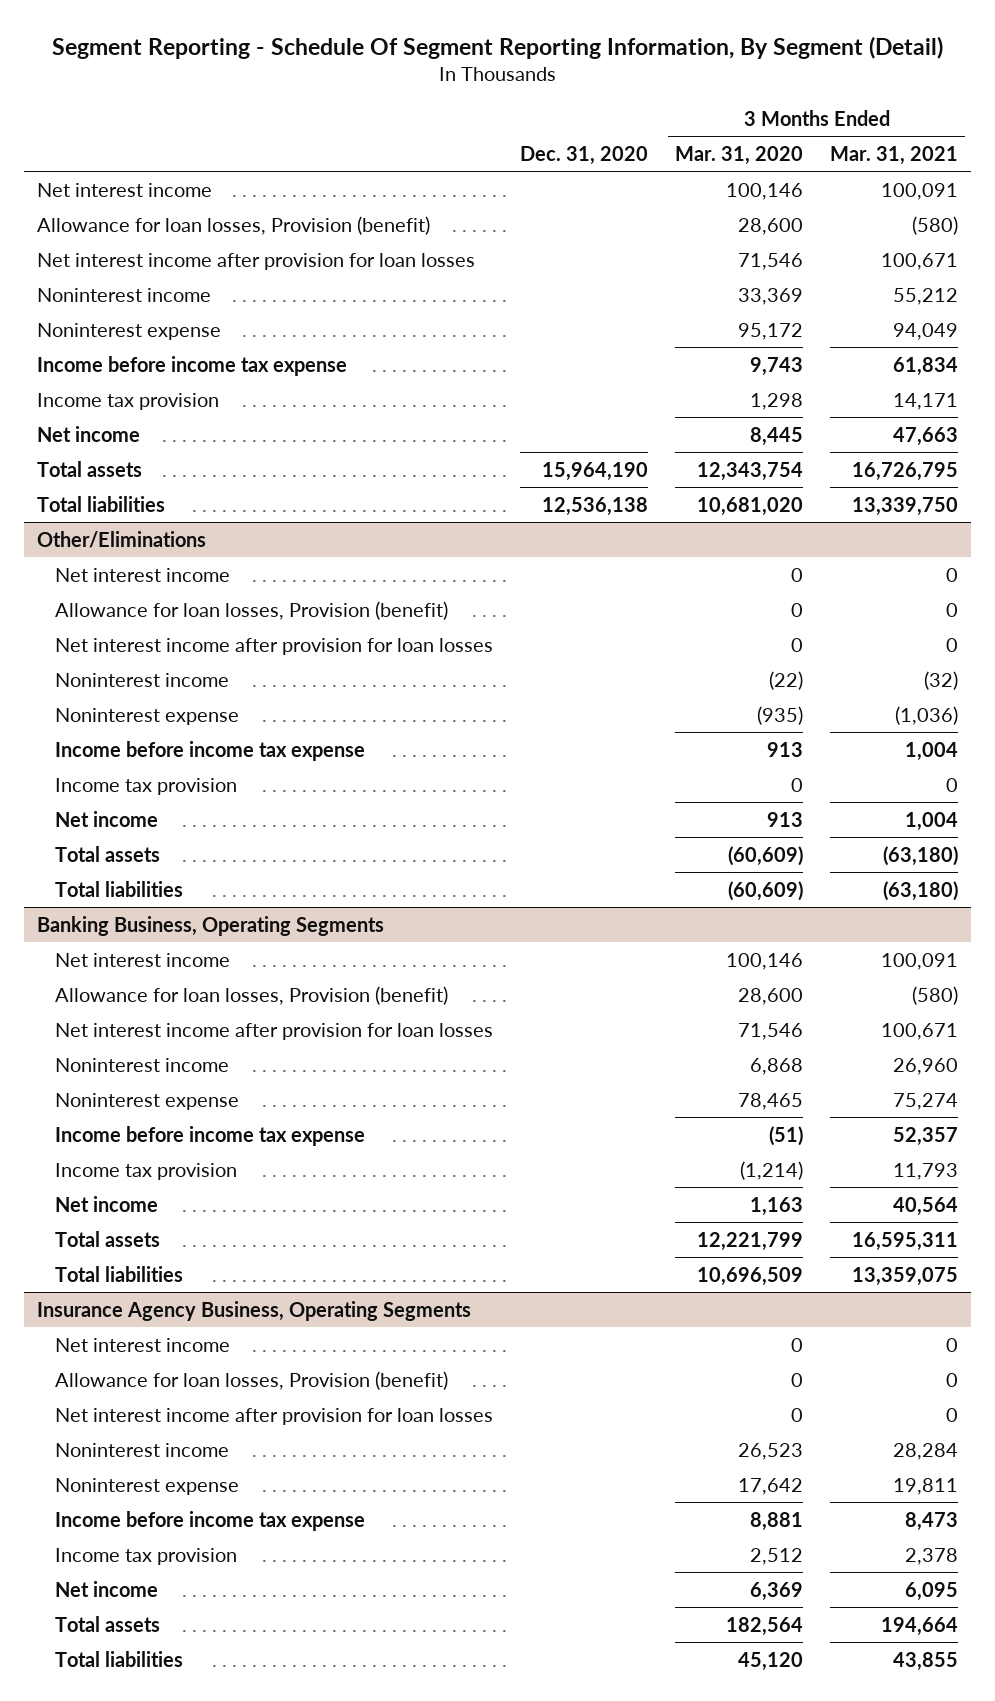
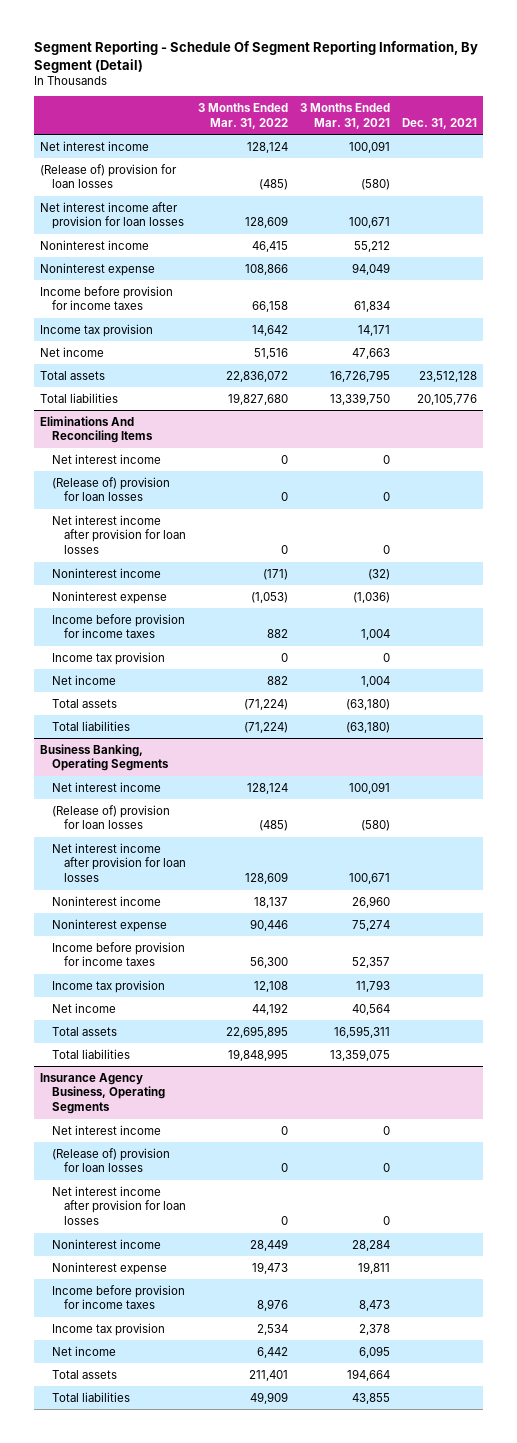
[520,146,649,166] Dec. 31, 2020 -> none
[675,146,804,166] Mar. 31, 2020 -> none
none -> [197,103,288,129] 3 Months Ended Mar. 31, 2022
none -> [401,117,477,129] Dec. 31, 2021
[37,215,431,235] Allowance for loan losses, Provision (benefit) -> [40,163,178,189] (Release of) provision for loan losses
[37,355,348,376] Income before income tax expense -> [40,285,174,311] Income before provision for income taxes
[37,530,207,548] Other/Eliminations -> none
none -> [40,415,153,444] Eliminations And Reconciling Items
[55,600,449,620] Allowance for loan losses, Provision (benefit) -> [51,476,170,502] (Release of) provision for loan losses
[55,740,366,761] Income before income tax expense -> [51,613,185,639] Income before provision for income taxes
[37,915,385,936] Banking Business, Operating Segments -> [40,743,169,772] Business Banking, Operating Segments
[55,985,449,1005] Allowance for loan losses, Provision (benefit) -> [51,804,170,830] (Release of) provision for loan losses
[55,1125,366,1146] Income before income tax expense -> [51,941,185,967] Income before provision for income taxes
[55,1370,449,1390] Allowance for loan losses, Provision (benefit) -> [51,1147,170,1173] (Release of) provision for loan losses
[55,1510,366,1531] Income before income tax expense -> [51,1284,185,1310] Income before provision for income taxes

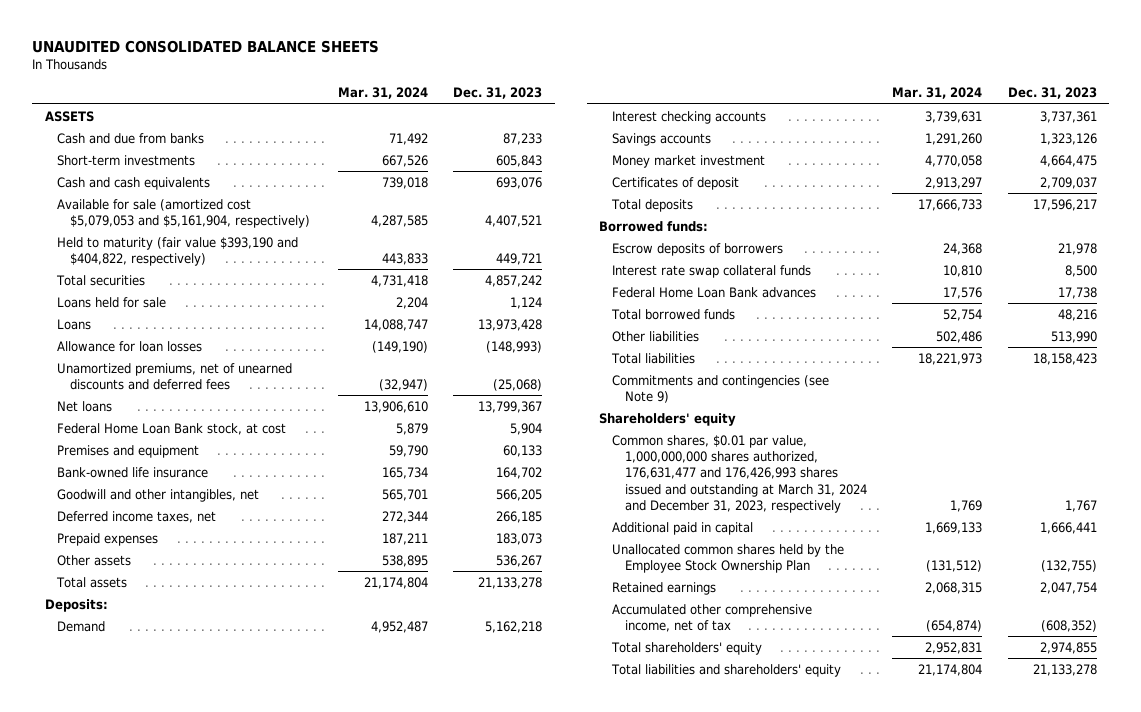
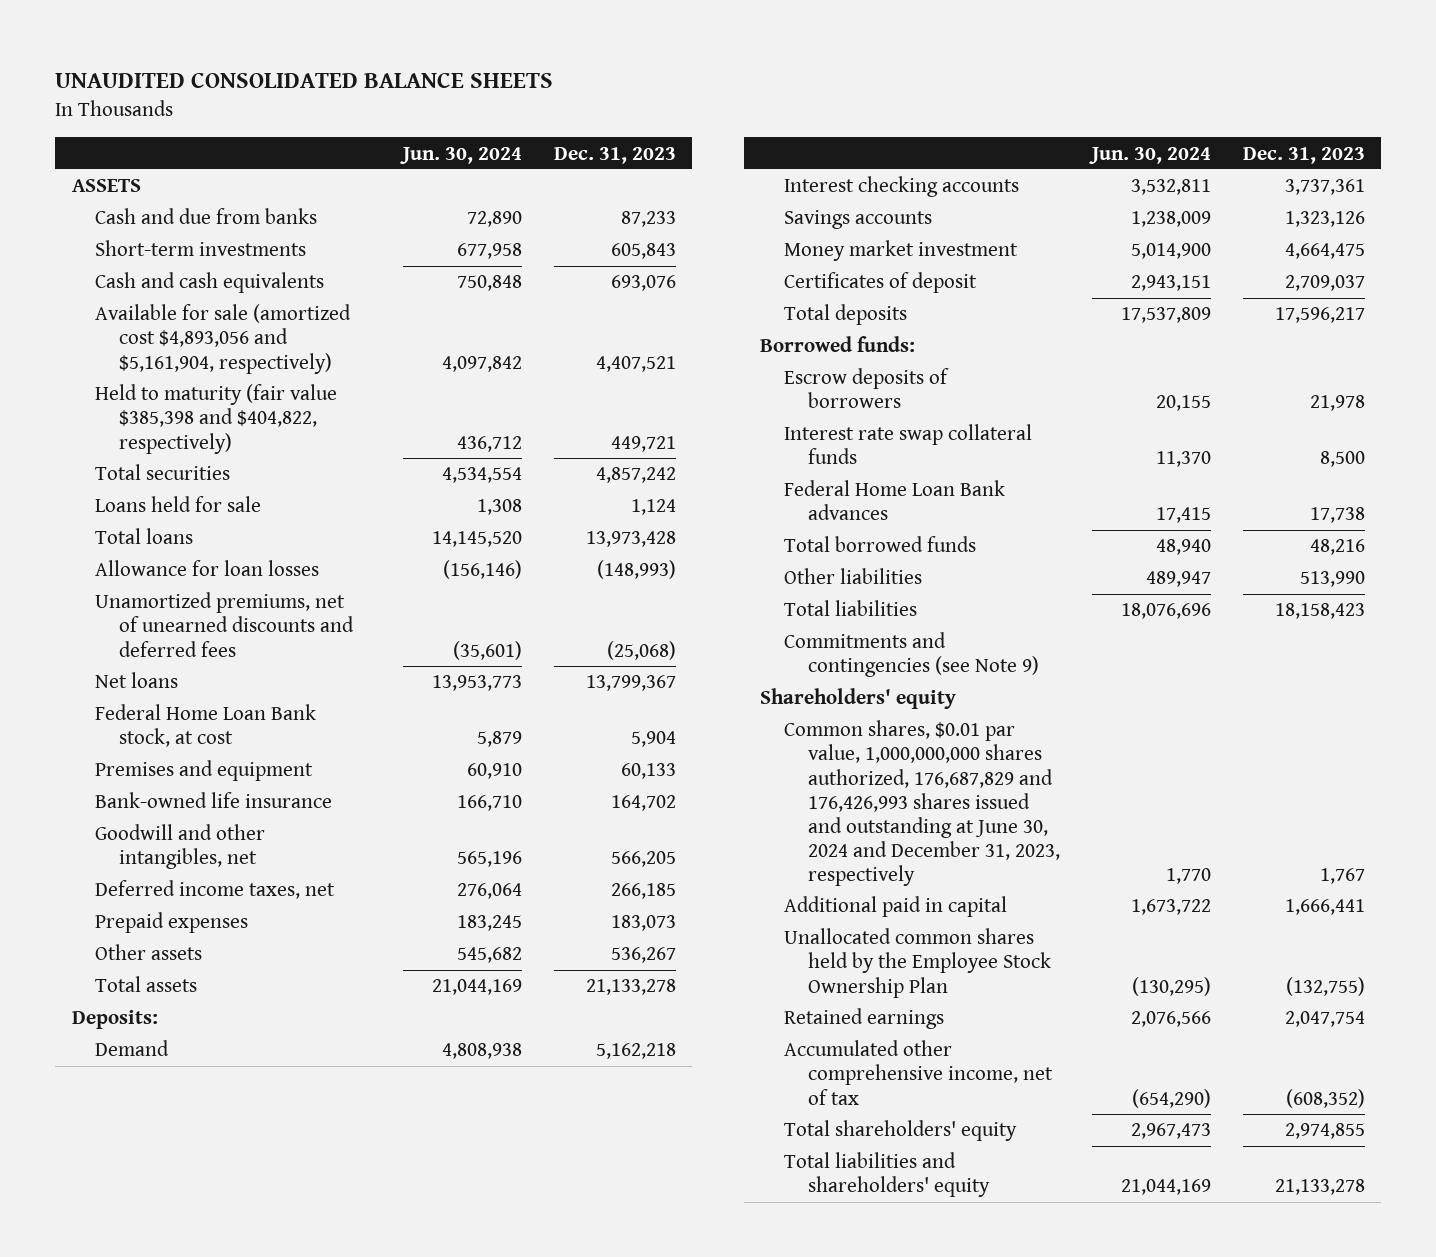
[337,87,428,100] Mar. 31, 2024 -> none
none -> [399,146,522,164] Jun. 30, 2024
[57,198,311,228] Available for sale (amortized cost $5,079,053 and $5,161,904, respectively) -> [95,304,352,374] Available for sale (amortized cost $4,893,056 and $5,161,904, respectively)
[57,236,299,266] Held to maturity (fair value $393,190 and $404,822, respectively) -> [95,384,338,454] Held to maturity (fair value $385,398 and $404,822, respectively)
[57,318,92,330] Loans -> [95,528,194,545] Total loans
[612,434,868,513] Common shares, $0.01 par value, 1,000,000,000 shares authorized, 176,631,477 and 176,426,993 shares issued and outstanding at March 31, 2024 and December 31, 2023, respectively -> [784,720,1060,887] Common shares, $0.01 par value, 1,000,000,000 shares authorized, 176,687,829 and 176,426,993 shares issued and outstanding at June 30, 2024 and December 31, 2023, respectively

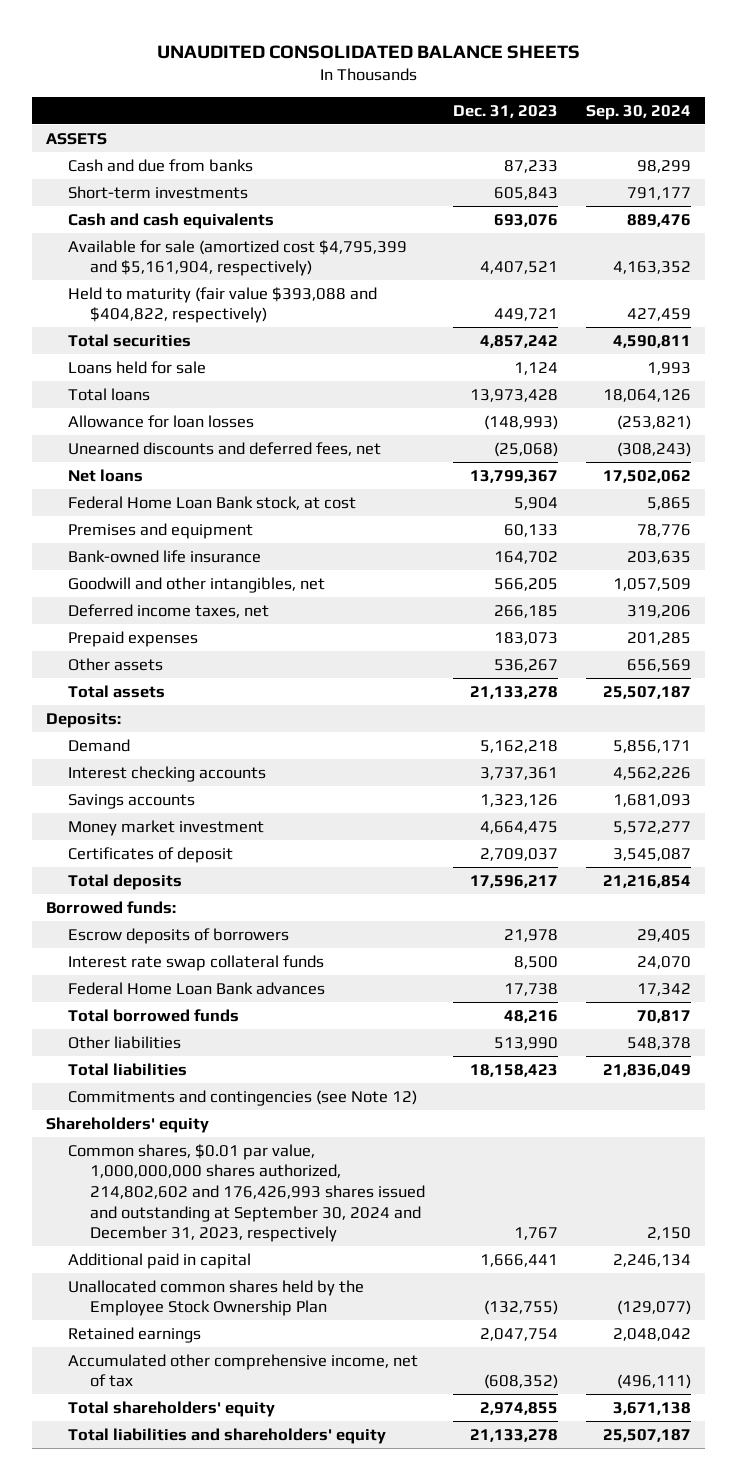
[399,146,522,164] Jun. 30, 2024 -> none
none -> [586,104,692,120] Sep. 30, 2024
[95,304,352,374] Available for sale (amortized cost $4,893,056 and $5,161,904, respectively) -> [68,239,408,277] Available for sale (amortized cost $4,795,399 and $5,161,904, respectively)
[95,384,338,454] Held to maturity (fair value $385,398 and $404,822, respectively) -> [68,286,378,324] Held to maturity (fair value $393,088 and $404,822, respectively)
[95,592,354,657] Unamortized premiums, net of unearned discounts and deferred fees -> [68,441,382,456] Unearned discounts and deferred fees, net
[784,632,1039,678] Commitments and contingencies (see Note 9) -> [68,1089,418,1106] Commitments and contingencies (see Note 12)
[784,720,1060,887] Common shares, $0.01 par value, 1,000,000,000 shares authorized, 176,687,829 and 176,426,993 shares issued and outstanding at June 30, 2024 and December 31, 2023, respectively -> [68,1143,426,1243] Common shares, $0.01 par value, 1,000,000,000 shares authorized, 214,802,602 and 176,426,993 shares issued and outstanding at September 30, 2024 and December 31, 2023, respectively

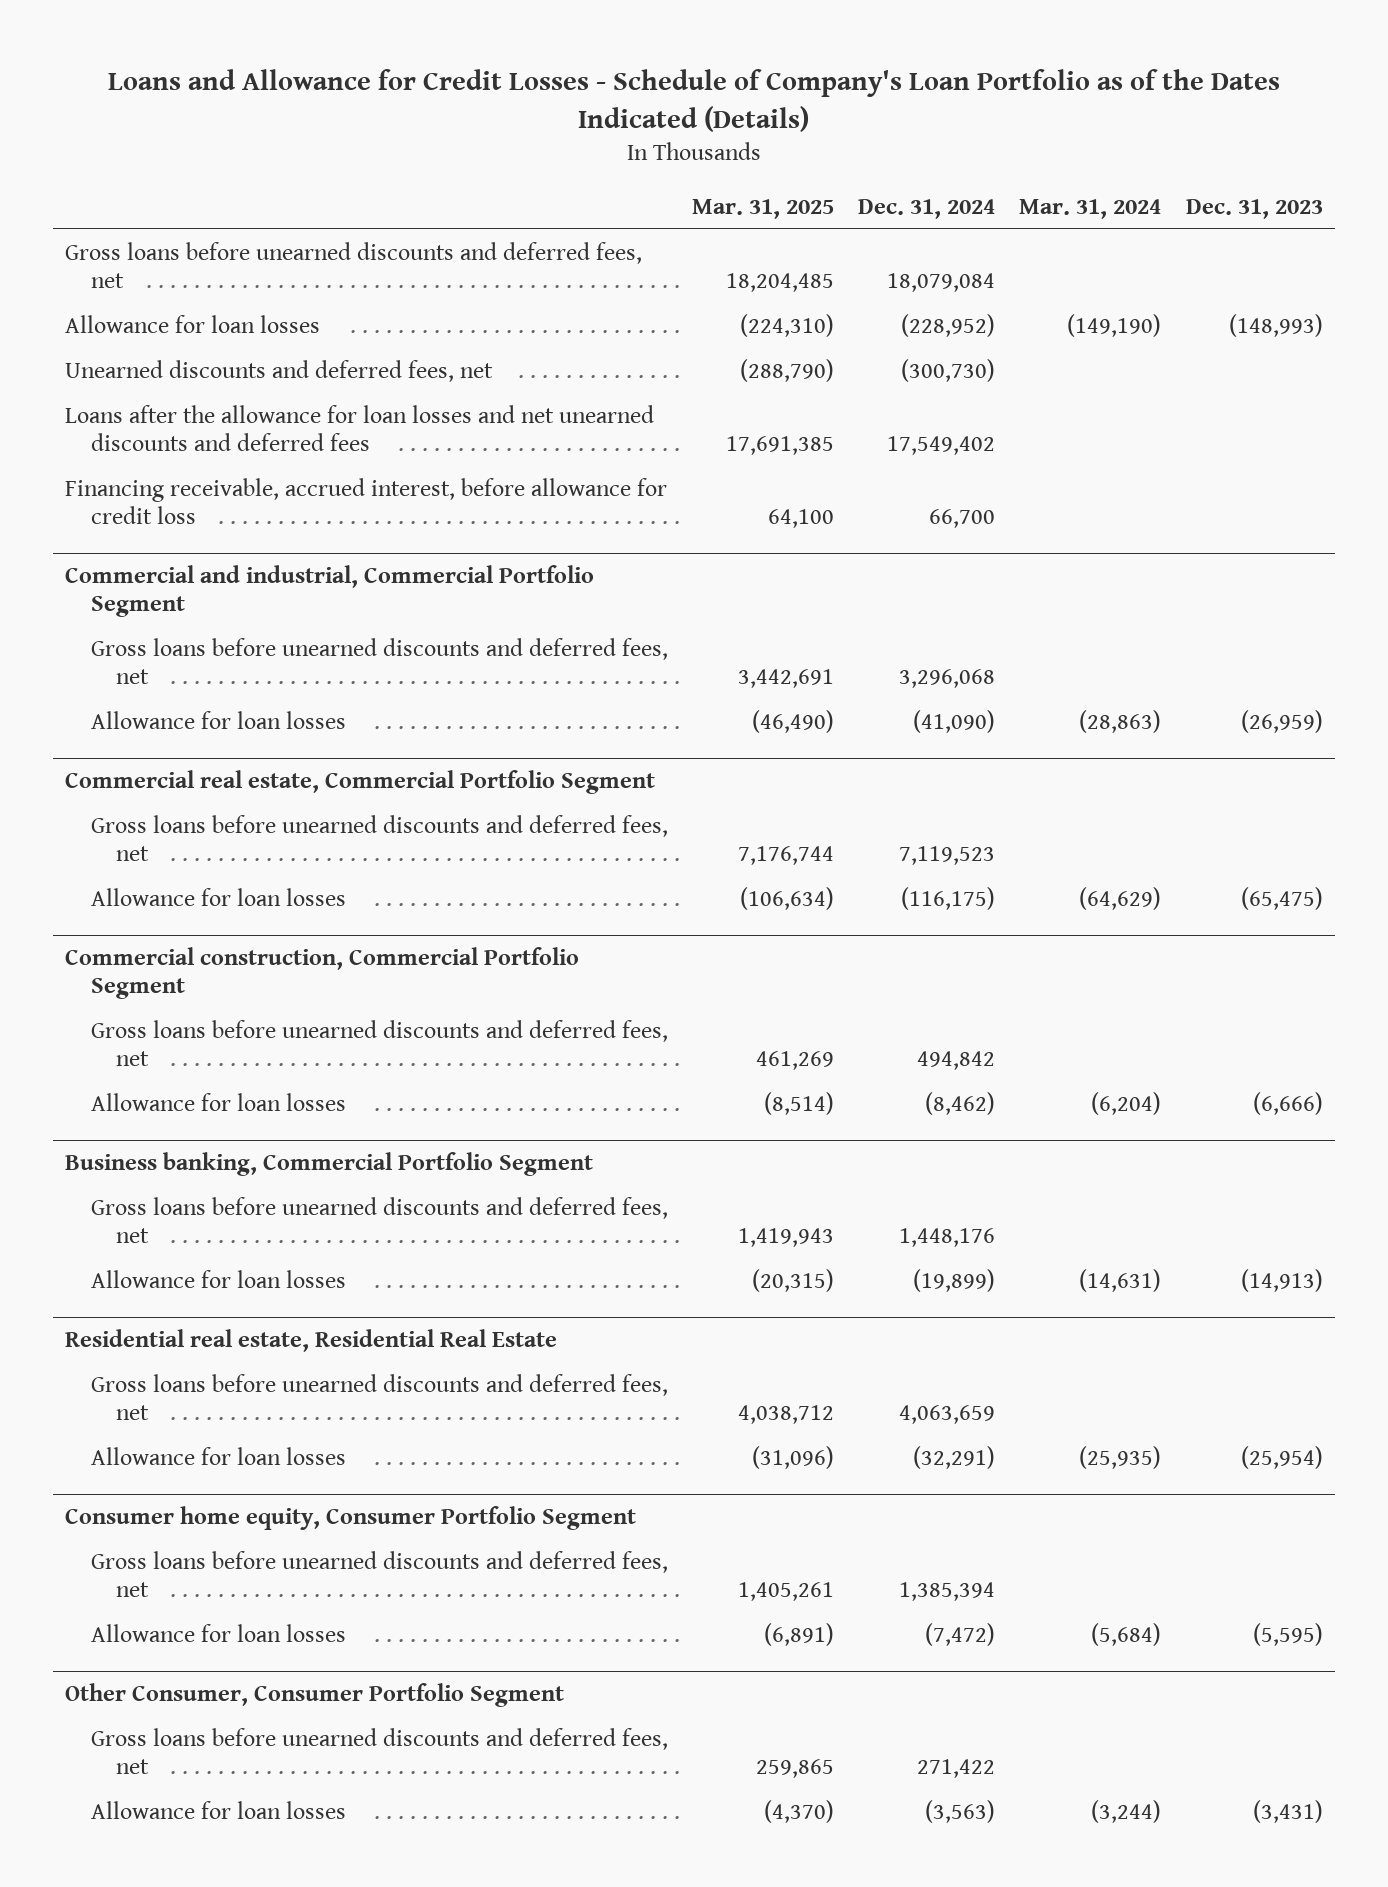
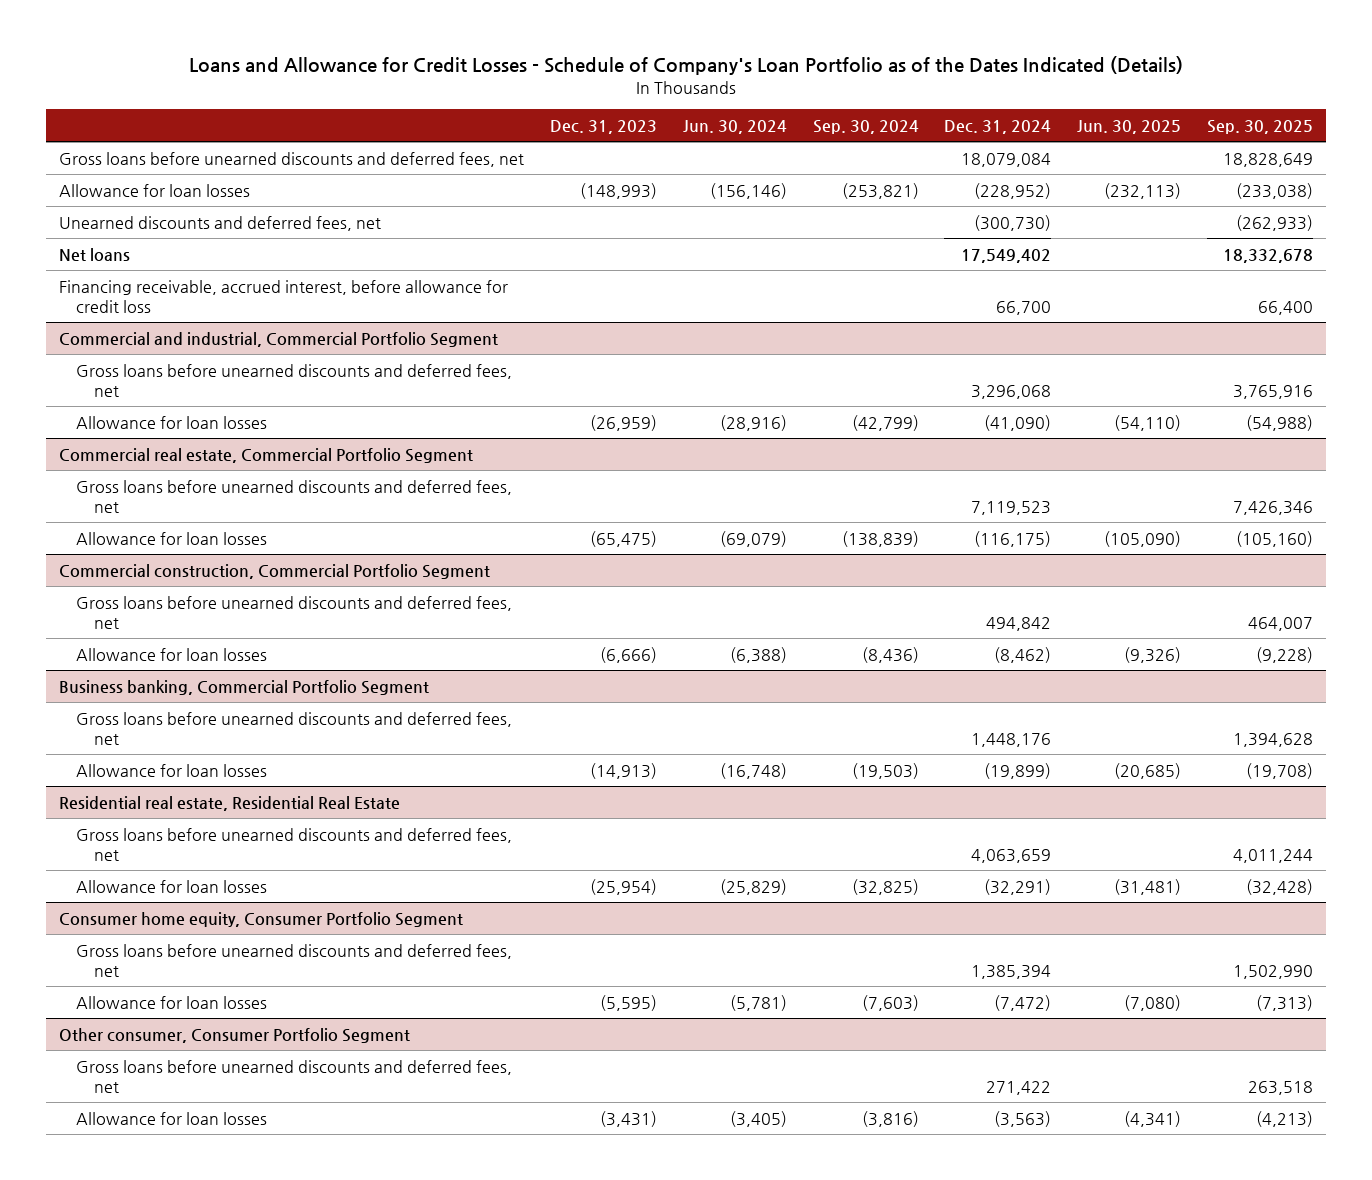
[691,198,834,219] Mar. 31, 2025 -> none
[1019,198,1162,219] Mar. 31, 2024 -> none
none -> [682,119,787,134] Jun. 30, 2024
none -> [812,119,919,134] Sep. 30, 2024
none -> [1077,119,1182,134] Jun. 30, 2025
none -> [1207,119,1314,134] Sep. 30, 2025
[65,404,655,451] Loans after the allowance for loan losses and net unearned discounts and deferred fees -> [58,247,130,261] Net loans
[65,1682,565,1707] Other Consumer, Consumer Portfolio Segment -> [58,1027,410,1043] Other consumer, Consumer Portfolio Segment

